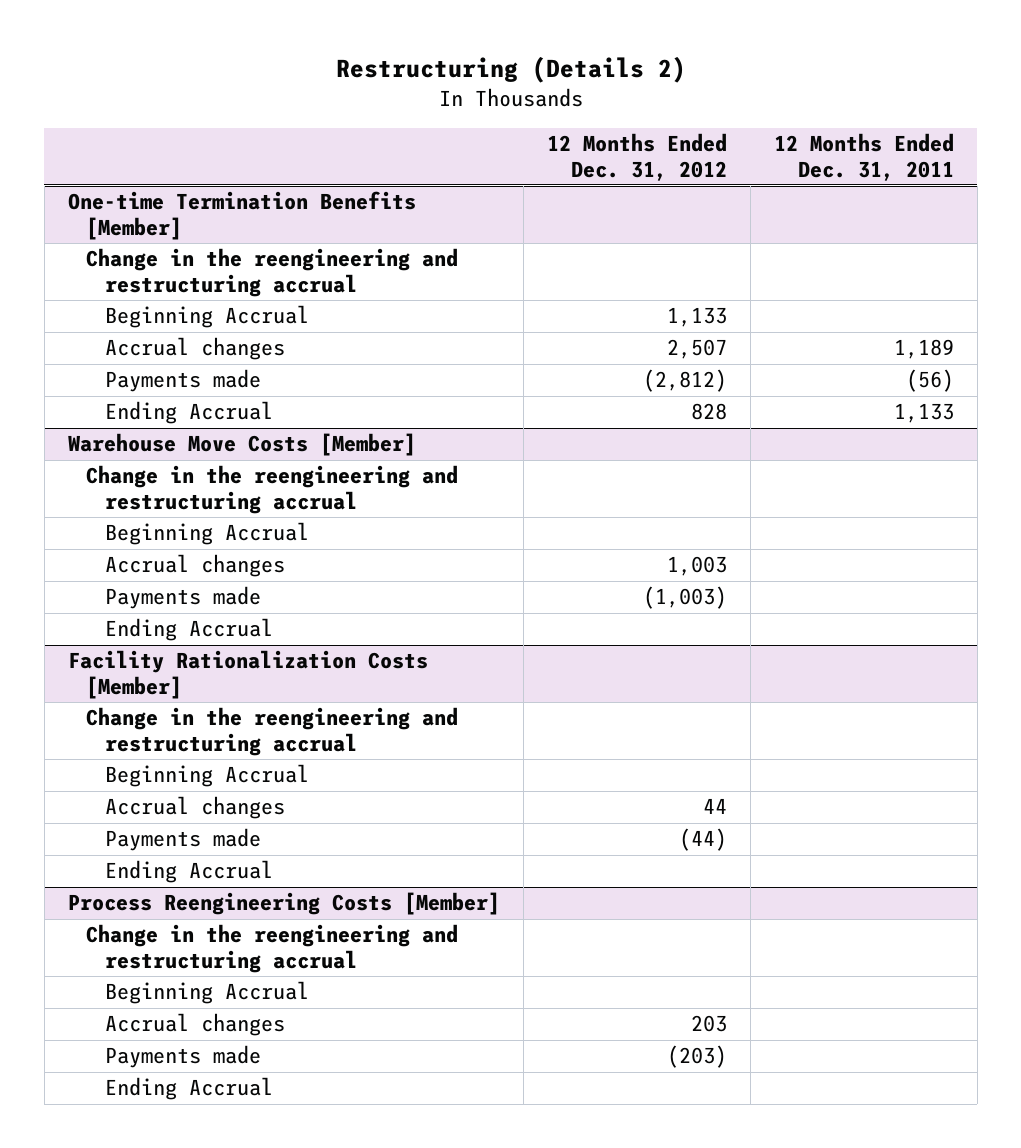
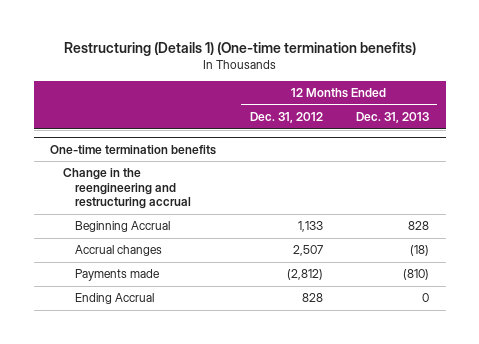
[335,56,686,84] Restructuring (Details 2) -> [63,41,416,56] Restructuring (Details 1) (One-time termination benefits)
[773,132,954,181] 12 Months Ended Dec. 31, 2011 -> none
none -> [355,112,429,124] Dec. 31, 2013
[67,191,416,240] One-time Termination Benefits [Member] -> [50,144,217,155] One-time termination benefits
[67,433,416,457] Warehouse Move Costs [Member] -> none
[86,465,459,514] Change in the reengineering and restructuring accrual -> none
[105,522,310,546] Beginning Accrual -> none
[105,554,286,578] Accrual changes -> none
[105,586,262,610] Payments made -> none
[105,618,274,642] Ending Accrual -> none
[67,650,428,699] Facility Rationalization Costs [Member] -> none
[86,707,459,756] Change in the reengineering and restructuring accrual -> none
[105,764,310,788] Beginning Accrual -> none
[105,796,286,820] Accrual changes -> none
[105,828,262,852] Payments made -> none
[105,860,274,884] Ending Accrual -> none
[67,892,500,916] Process Reengineering Costs [Member] -> none
[86,924,459,973] Change in the reengineering and restructuring accrual -> none
[105,981,310,1005] Beginning Accrual -> none
[105,1013,286,1037] Accrual changes -> none
[105,1045,262,1069] Payments made -> none
[105,1077,274,1101] Ending Accrual -> none

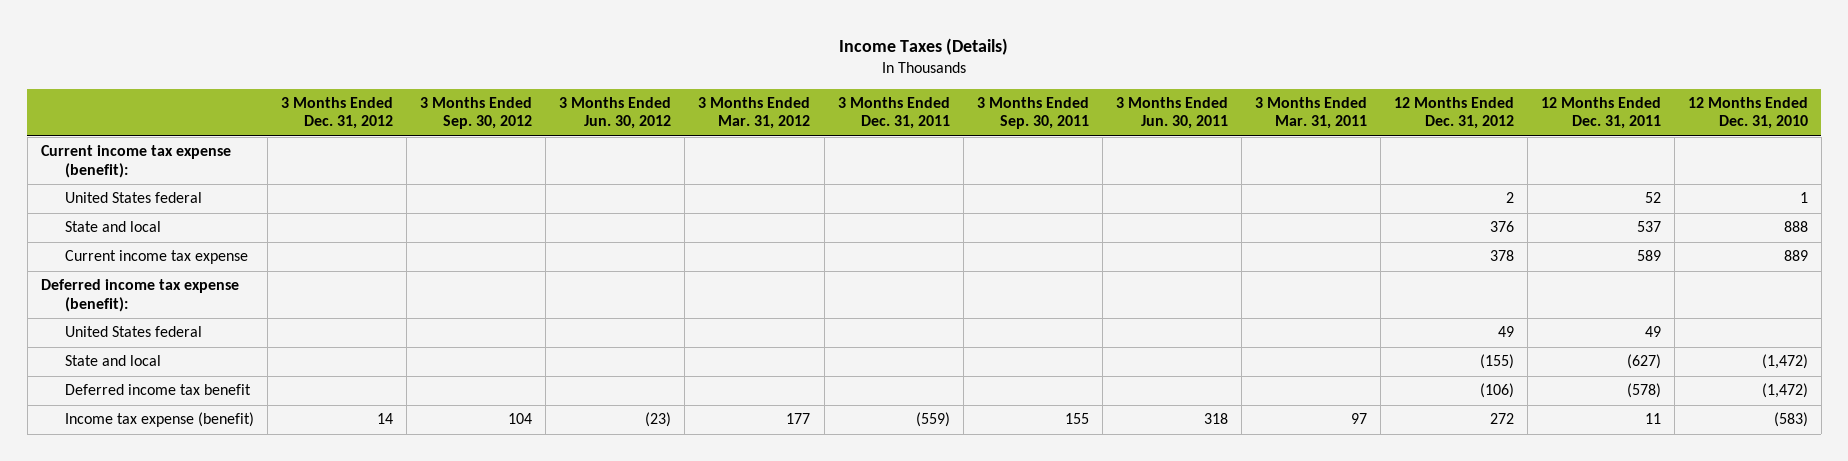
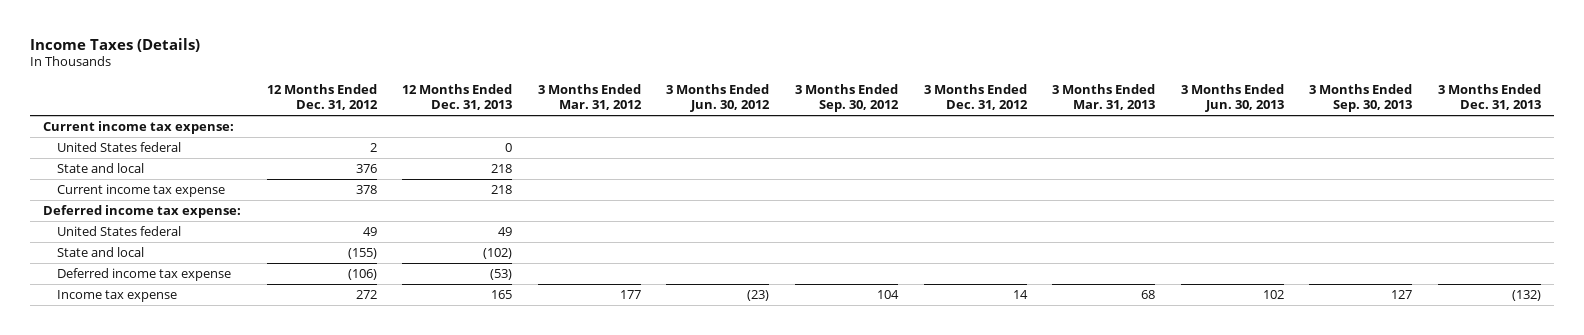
[837,97,950,130] 3 Months Ended Dec. 31, 2011 -> none
[976,97,1089,130] 3 Months Ended Sep. 30, 2011 -> none
[1115,97,1228,130] 3 Months Ended Jun. 30, 2011 -> none
[1254,97,1367,130] 3 Months Ended Mar. 31, 2011 -> none
[1540,97,1661,130] 12 Months Ended Dec. 31, 2011 -> none
[1687,97,1808,130] 12 Months Ended Dec. 31, 2010 -> none
none -> [402,83,513,110] 12 Months Ended Dec. 31, 2013
none -> [1052,83,1156,110] 3 Months Ended Mar. 31, 2013
none -> [1180,83,1284,112] 3 Months Ended Jun. 30, 2013
none -> [1309,83,1413,112] 3 Months Ended Sep. 30, 2013
none -> [1438,83,1542,110] 3 Months Ended Dec. 31, 2013
[40,145,231,178] Current income tax expense (benefit): -> [42,120,234,134] Current income tax expense:
[40,279,239,312] Deferred income tax expense (benefit): -> [42,204,241,218] Deferred income tax expense:
[65,384,252,396] Deferred income tax benefit -> [57,267,232,281] Deferred income tax expense
[65,412,255,428] Income tax expense (benefit) -> [57,289,178,302] Income tax expense

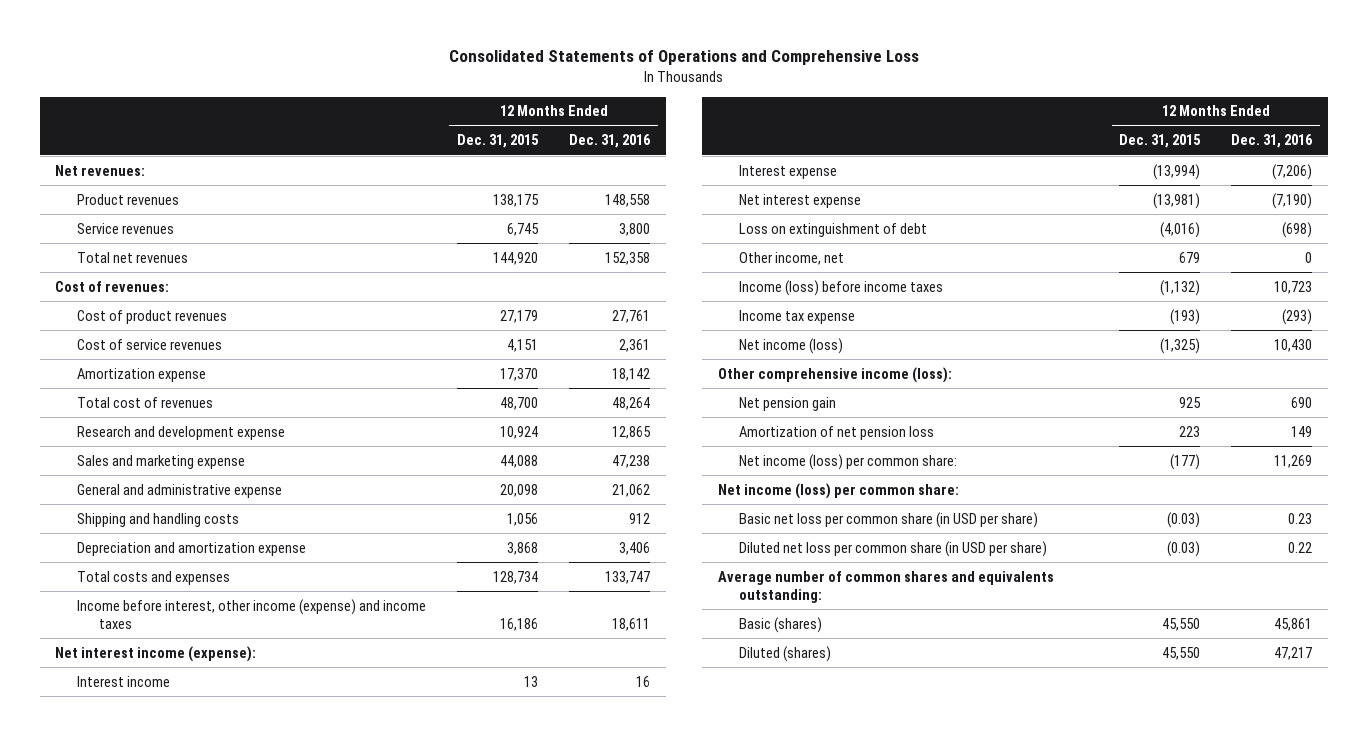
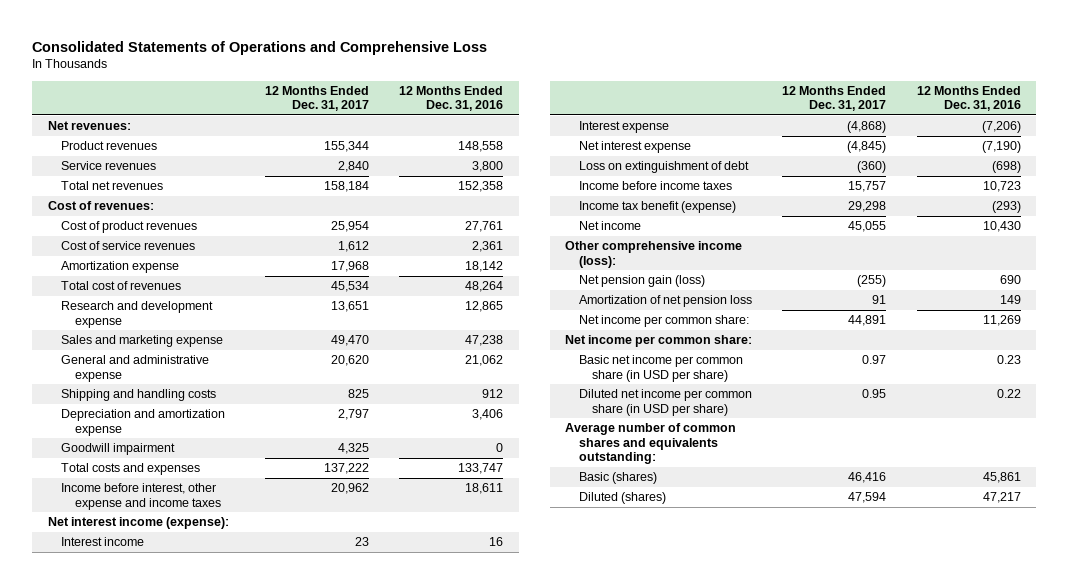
[457,134,540,149] Dec. 31, 2015 -> none
none -> [264,85,369,112] 12 Months Ended Dec. 31, 2017
none -> [61,443,176,456] Goodwill impairment
[77,598,427,629] Income before interest, other income (expense) and income taxes -> [61,483,222,510] Income before interest, other expense and income taxes
[739,251,845,265] Other income, net -> none
[739,279,944,296] Income (loss) before income taxes -> [578,181,732,191] Income before income taxes
[739,309,856,324] Income tax expense -> [578,201,736,214] Income tax benefit (expense)
[739,337,844,354] Net income (loss) -> [578,221,641,231] Net income
[739,396,837,411] Net pension gain -> [578,275,705,288] Net pension gain (loss)
[739,453,958,470] Net income (loss) per common share: -> [578,315,749,328] Net income per common share:
[717,482,959,499] Net income (loss) per common share: -> [564,335,752,348] Net income per common share:
[739,511,1039,528] Basic net loss per common share (in USD per share) -> [578,355,743,382] Basic net income per common share (in USD per share)
[739,540,1048,557] Diluted net loss per common share (in USD per share) -> [578,389,752,416] Diluted net income per common share (in USD per share)

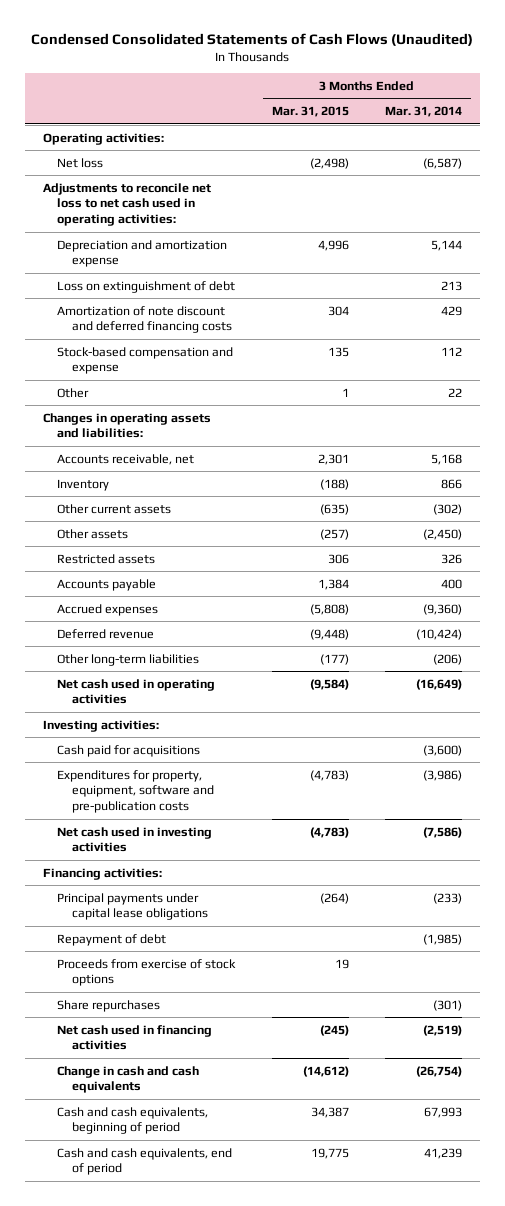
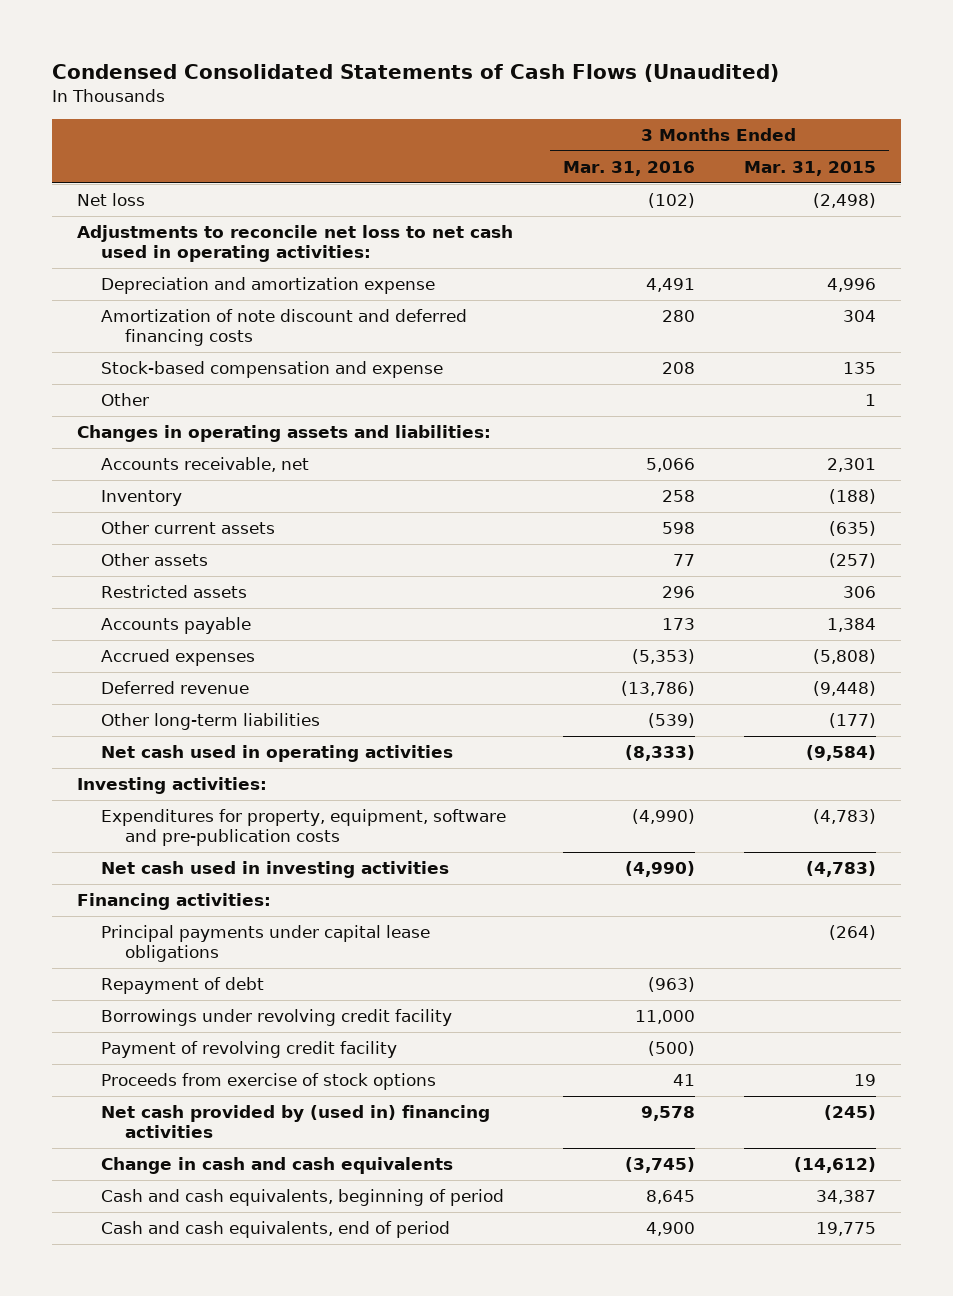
[384,106,462,118] Mar. 31, 2014 -> none
none -> [562,160,695,176] Mar. 31, 2016
[42,132,164,145] Operating activities: -> none
[57,280,236,293] Loss on extinguishment of debt -> none
[57,744,201,757] Cash paid for acquisitions -> none
none -> [100,1009,452,1027] Borrowings under revolving credit facility
none -> [100,1041,397,1059] Payment of revolving credit facility
[57,999,161,1012] Share repurchases -> none
[57,1024,213,1051] Net cash used in financing activities -> [100,1105,490,1139] Net cash provided by (used in) financing activities

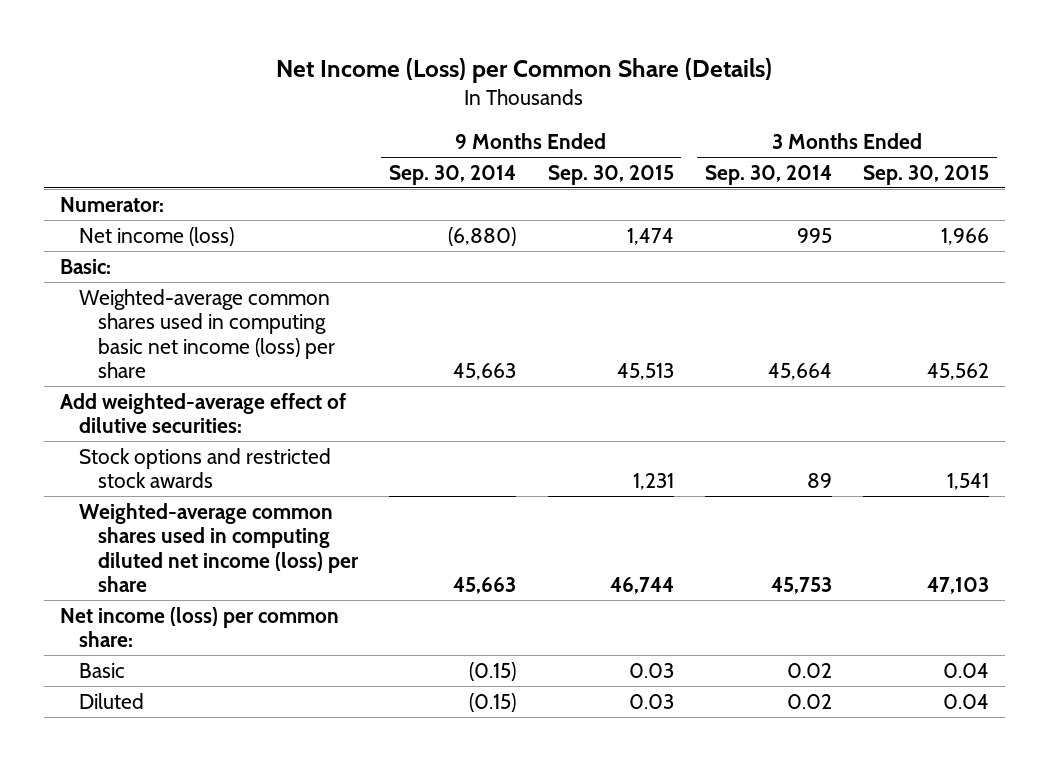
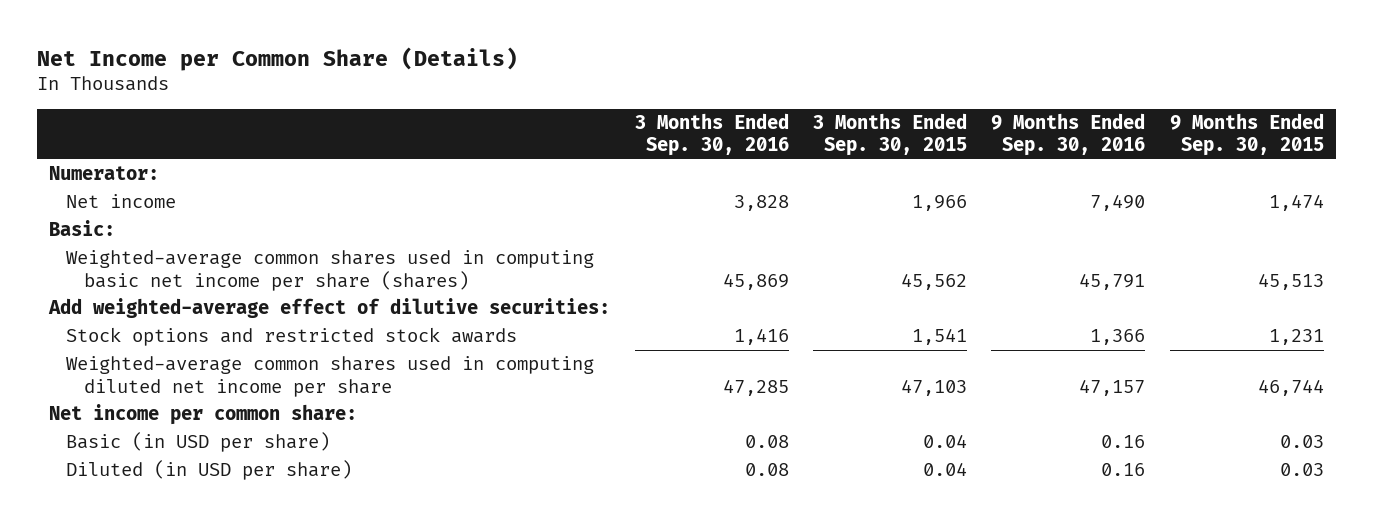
[276,57,773,83] Net Income (Loss) per Common Share (Details) -> [37,46,519,71] Net Income per Common Share (Details)
[389,164,517,185] Sep. 30, 2014 -> none
[704,164,832,185] Sep. 30, 2014 -> none
none -> [634,113,789,157] 3 Months Ended Sep. 30, 2016
none -> [991,113,1146,157] 9 Months Ended Sep. 30, 2016
[78,226,234,246] Net income (loss) -> [66,194,177,209] Net income
[78,288,336,379] Weighted-average common shares used in computing basic net income (loss) per share -> [66,250,595,291] Weighted-average common shares used in computing basic net income per share (shares)
[78,502,360,593] Weighted-average common shares used in computing diluted net income (loss) per share -> [66,356,595,397] Weighted-average common shares used in computing diluted net income per share
[59,606,339,648] Net income (loss) per common share: -> [49,404,358,426] Net income per common share:
[78,662,125,678] Basic -> [66,432,331,453] Basic (in USD per share)
[78,692,144,709] Diluted -> [66,460,353,481] Diluted (in USD per share)

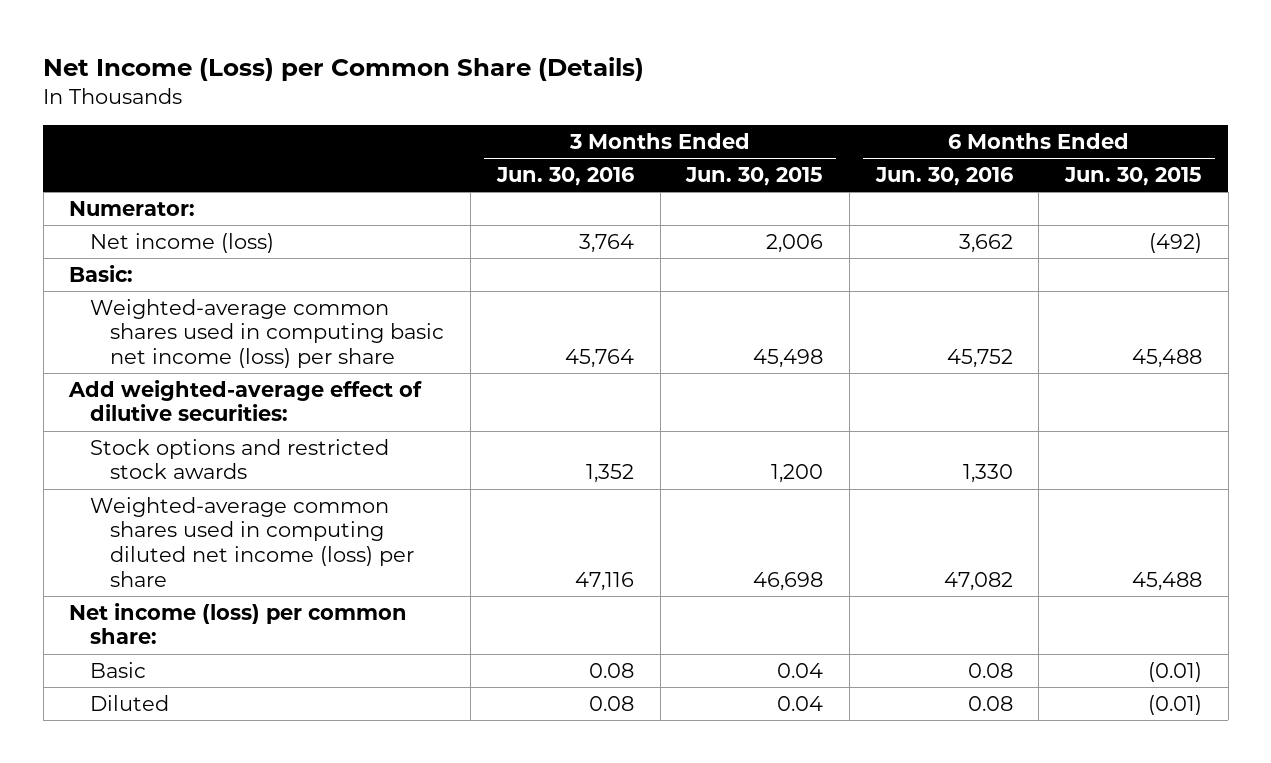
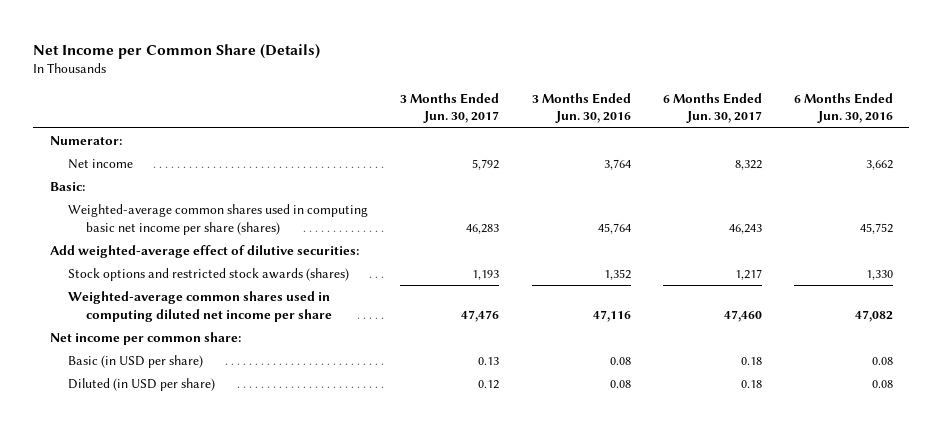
[43,56,645,81] Net Income (Loss) per Common Share (Details) -> [33,43,321,59] Net Income per Common Share (Details)
[685,167,824,187] Jun. 30, 2015 -> none
[1064,167,1203,187] Jun. 30, 2015 -> none
none -> [400,92,500,124] 3 Months Ended Jun. 30, 2017
none -> [662,92,762,124] 6 Months Ended Jun. 30, 2017
[89,232,274,253] Net income (loss) -> [67,159,133,170] Net income
[89,298,445,369] Weighted-average common shares used in computing basic net income (loss) per share -> [67,204,368,235] Weighted-average common shares used in computing basic net income per share (shares)
[89,438,389,480] Stock options and restricted stock awards -> [67,268,349,282] Stock options and restricted stock awards (shares)
[89,496,415,587] Weighted-average common shares used in computing diluted net income (loss) per share -> [67,291,333,322] Weighted-average common shares used in computing diluted net income per share
[69,602,408,645] Net income (loss) per common share: -> [49,332,241,346] Net income per common share:
[89,661,146,678] Basic -> [67,355,203,369] Basic (in USD per share)
[89,694,169,711] Diluted -> [67,378,215,392] Diluted (in USD per share)

